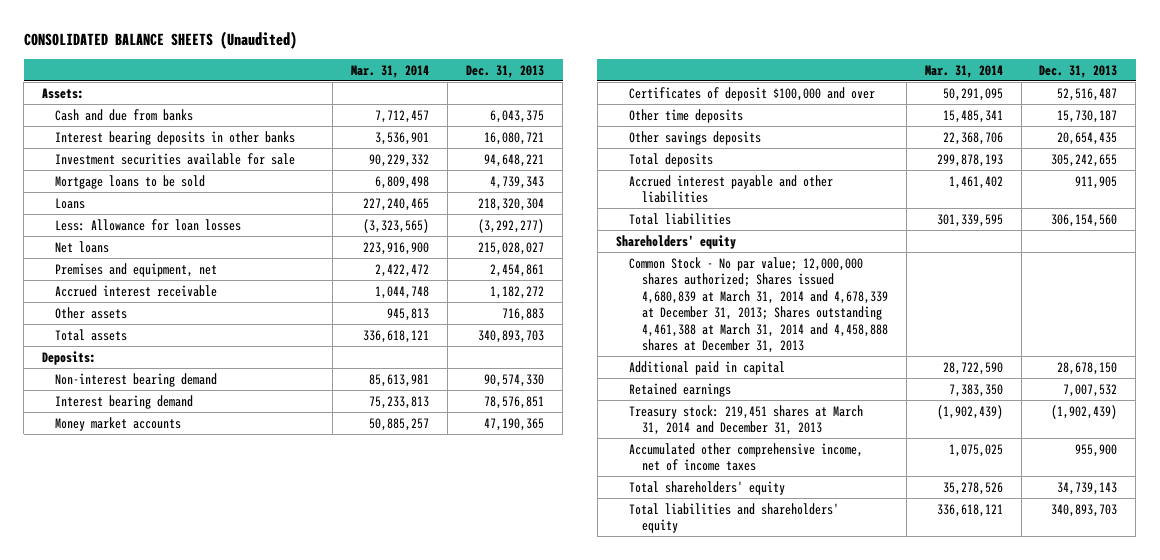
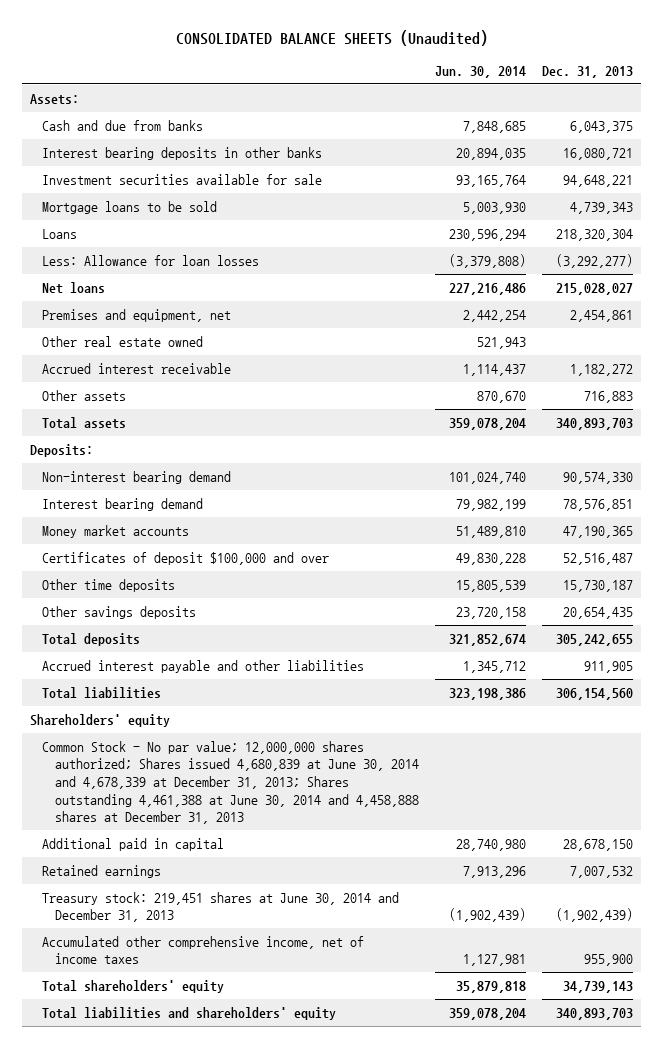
[351,64,430,78] Mar. 31, 2014 -> none
none -> [435,66,527,79] Jun. 30, 2014
none -> [42,335,204,347] Other real estate owned
[628,256,888,354] Common Stock - No par value; 12,000,000 shares authorized; Shares issued 4,680,839 at March 31, 2014 and 4,678,339 at December 31, 2013; Shares outstanding 4,461,388 at March 31, 2014 and 4,458,888 shares at December 31, 2013 -> [42,740,419,825] Common Stock - No par value; 12,000,000 shares authorized; Shares issued 4,680,839 at June 30, 2014 and 4,678,339 at December 31, 2013; Shares outstanding 4,461,388 at June 30, 2014 and 4,458,888 shares at December 31, 2013
[628,404,863,436] Treasury stock: 219,451 shares at March 31, 2014 and December 31, 2013 -> [42,891,400,923] Treasury stock: 219,451 shares at June 30, 2014 and December 31, 2013

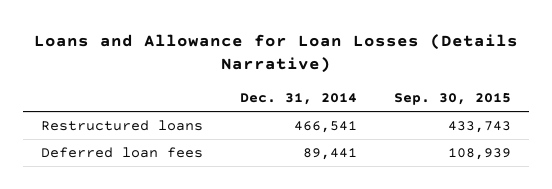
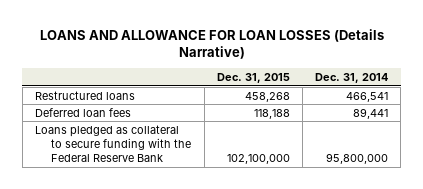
[33,33,518,74] Loans and Allowance for Loan Losses (Details Narrative) -> [39,28,384,60] LOANS AND ALLOWANCE FOR LOAN LOSSES (Details Narrative)
[393,93,511,106] Sep. 30, 2015 -> none
none -> [216,73,290,84] Dec. 31, 2015
none -> [35,124,192,163] Loans pledged as collateral to secure funding with the Federal Reserve Bank

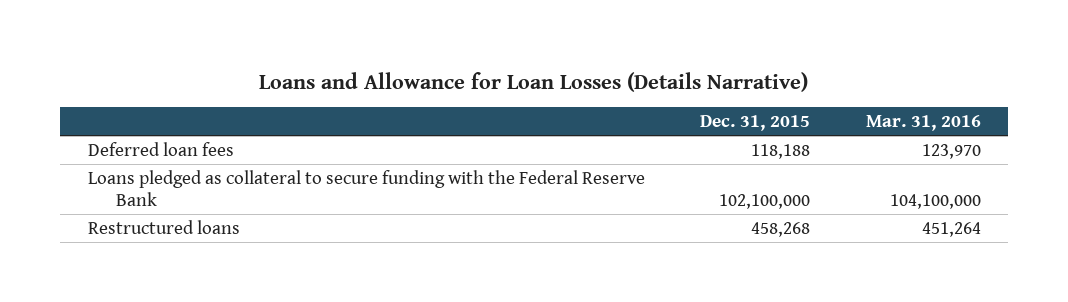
[39,28,384,60] LOANS AND ALLOWANCE FOR LOAN LOSSES (Details Narrative) -> [259,71,809,92] Loans and Allowance for Loan Losses (Details Narrative)
[315,73,389,84] Dec. 31, 2014 -> none
none -> [865,115,981,132] Mar. 31, 2016
[35,90,136,100] Restructured loans -> [87,219,240,234] Restructured loans

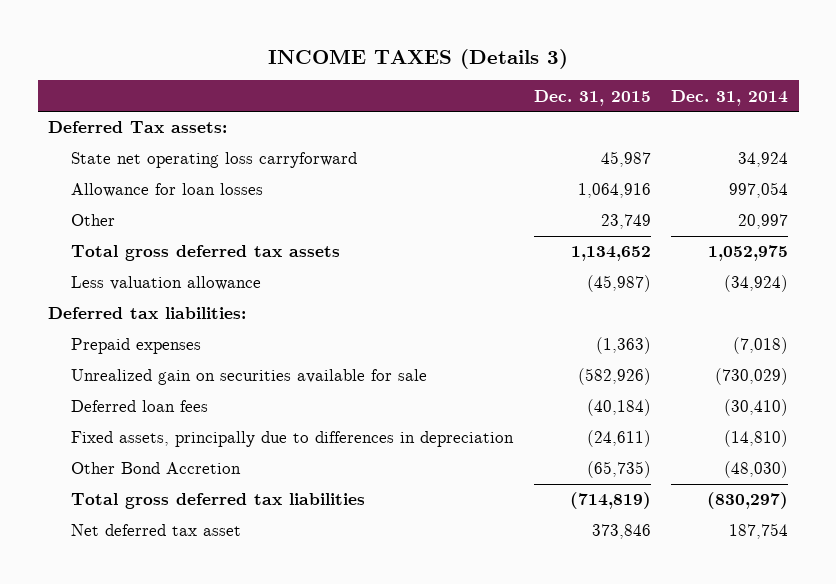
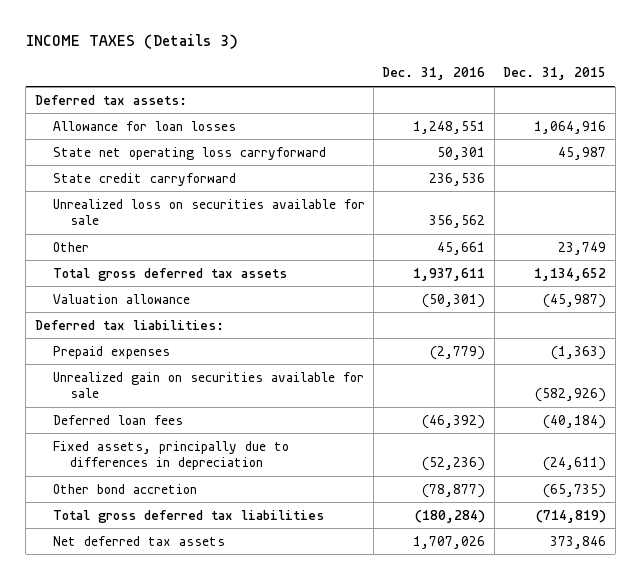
[671,89,789,106] Dec. 31, 2014 -> none
none -> [382,67,486,81] Dec. 31, 2016
[47,121,227,134] Deferred Tax assets: -> [34,94,187,105] Deferred tax assets:
[71,152,358,169] State net operating loss carryforward -> [52,146,326,160] State net operating loss carryforward
none -> [52,172,236,186] State credit carryforward
none -> [52,198,365,226] Unrealized loss on securities available for sale
[71,276,262,291] Less valuation allowance -> [52,293,190,304] Valuation allowance
[71,462,242,475] Other Bond Accretion -> [52,483,197,494] Other bond accretion
[71,524,242,537] Net deferred tax asset -> [52,535,225,546] Net deferred tax assets

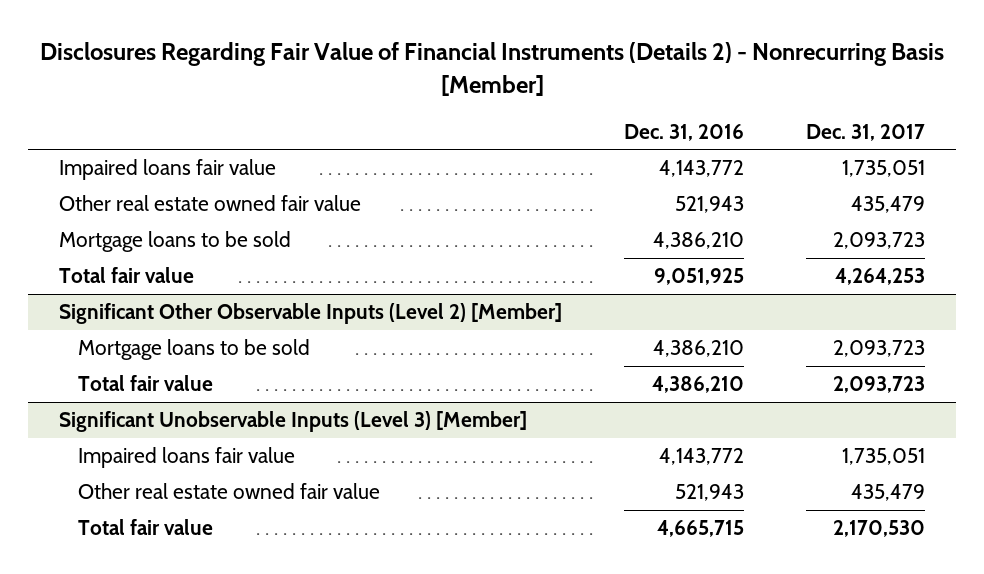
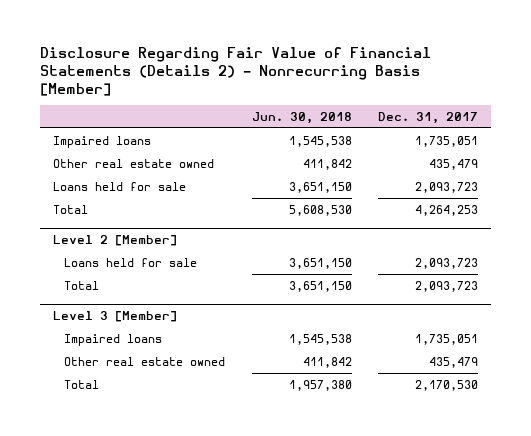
[40,42,945,96] Disclosures Regarding Fair Value of Financial Instruments (Details 2) - Nonrecurring Basis [Member] -> [39,46,431,96] Disclosure Regarding Fair Value of Financial Statements (Details 2) - Nonrecurring Basis [Member]
[624,123,745,141] Dec. 31, 2016 -> none
none -> [251,111,352,124] Jun. 30, 2018
[59,159,277,181] Impaired loans fair value -> [52,135,151,148] Impaired loans
[59,195,362,212] Other real estate owned fair value -> [52,158,214,168] Other real estate owned
[59,231,292,253] Mortgage loans to be sold -> [52,181,186,191] Loans held for sale
[59,267,195,284] Total fair value -> [52,204,88,214] Total
[59,303,563,325] Significant Other Observable Inputs (Level 2) [Member] -> [52,235,177,247] Level 2 [Member]
[78,339,311,361] Mortgage loans to be sold -> [64,257,198,267] Loans held for sale
[78,375,214,392] Total fair value -> [64,280,100,290] Total
[59,411,528,433] Significant Unobservable Inputs (Level 3) [Member] -> [52,311,177,323] Level 3 [Member]
[78,447,296,469] Impaired loans fair value -> [64,333,163,346] Impaired loans
[78,483,381,500] Other real estate owned fair value -> [64,356,226,366] Other real estate owned
[78,519,214,536] Total fair value -> [64,379,100,389] Total

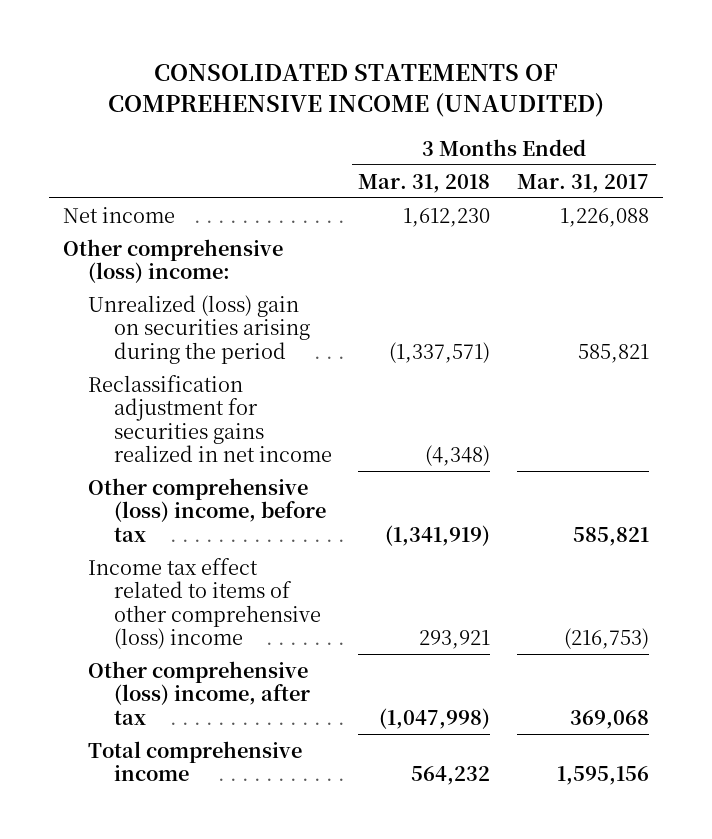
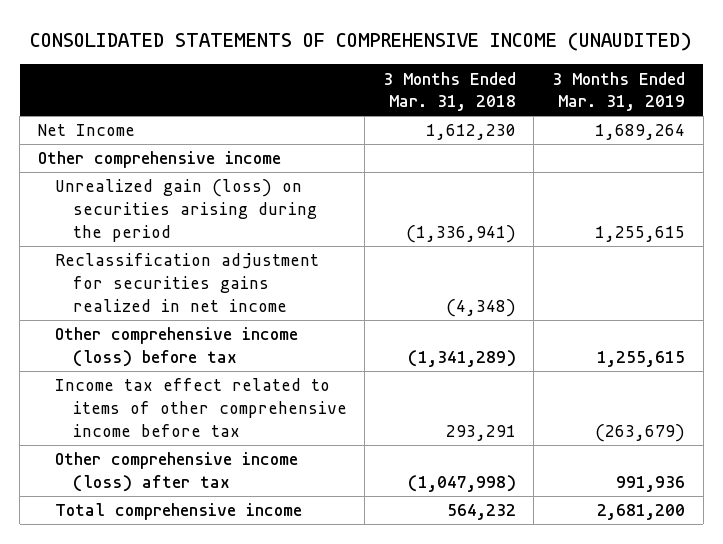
[517,173,650,193] Mar. 31, 2017 -> none
none -> [551,71,685,112] 3 Months Ended Mar. 31, 2019
[62,206,175,223] Net income -> [37,124,135,137] Net Income
[62,238,283,284] Other comprehensive (loss) income: -> [37,151,281,169] Other comprehensive income
[88,294,310,364] Unrealized (loss) gain on securities arising during the period -> [55,179,317,242] Unrealized gain (loss) on securities arising during the period
[389,341,491,363] (1,337,571) -> [405,224,516,243] (1,336,941)
[88,477,326,542] Other comprehensive (loss) income, before tax -> [55,327,299,367] Other comprehensive income (loss) before tax
[385,524,491,546] (1,341,919) -> [407,349,516,367] (1,341,289)
[88,557,321,649] Income tax effect related to items of other comprehensive (loss) income -> [55,378,347,437] Income tax effect related to items of other comprehensive income before tax
[419,629,491,649] 293,921 -> [445,424,516,441] 293,291
[88,660,310,725] Other comprehensive (loss) income, after tax -> [55,452,299,492] Other comprehensive income (loss) after tax

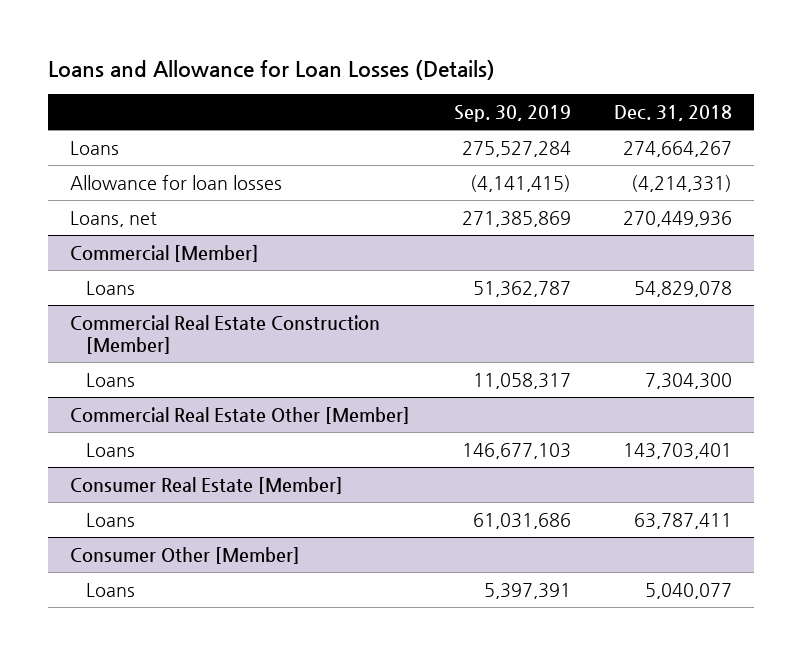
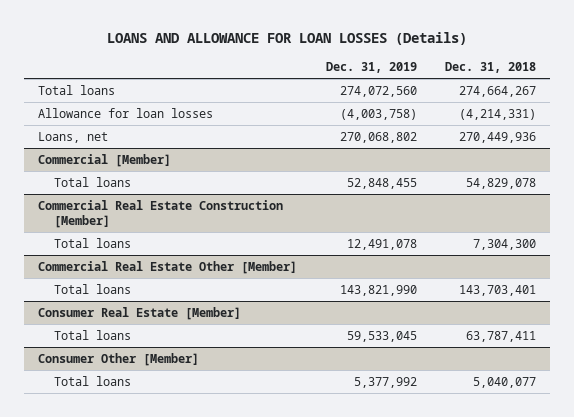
[47,60,495,81] Loans and Allowance for Loan Losses (Details) -> [107,32,468,46] LOANS AND ALLOWANCE FOR LOAN LOSSES (Details)
[453,105,571,123] Sep. 30, 2019 -> none
none -> [325,62,417,74] Dec. 31, 2019
[69,140,119,155] Loans -> [38,84,116,95] Total loans
[85,280,135,295] Loans -> [54,176,132,187] Total loans
[85,372,135,387] Loans -> [54,237,132,248] Total loans
[85,442,135,457] Loans -> [54,283,132,294] Total loans
[85,512,135,527] Loans -> [54,329,132,340] Total loans
[85,582,135,597] Loans -> [54,375,132,386] Total loans

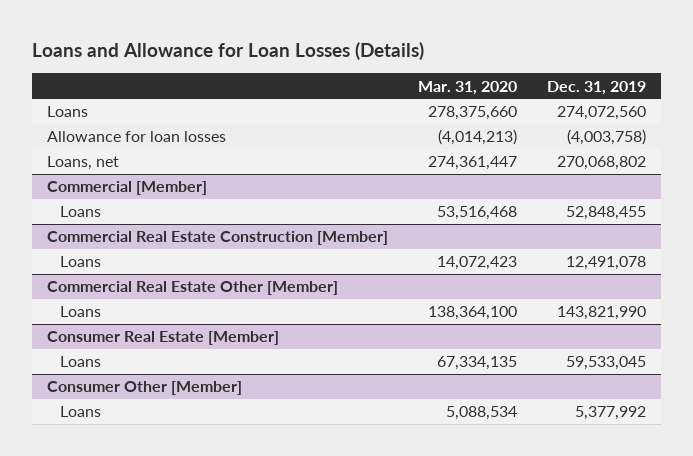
[107,32,468,46] LOANS AND ALLOWANCE FOR LOAN LOSSES (Details) -> [32,42,425,61] Loans and Allowance for Loan Losses (Details)
[444,62,536,74] Dec. 31, 2018 -> none
none -> [418,80,518,95] Mar. 31, 2020
[38,84,116,95] Total loans -> [47,106,89,118] Loans
[54,176,132,187] Total loans -> [59,206,101,218] Loans
[54,237,132,248] Total loans -> [59,256,101,268] Loans
[54,283,132,294] Total loans -> [59,306,101,318] Loans
[54,329,132,340] Total loans -> [59,356,101,368] Loans
[54,375,132,386] Total loans -> [59,406,101,418] Loans

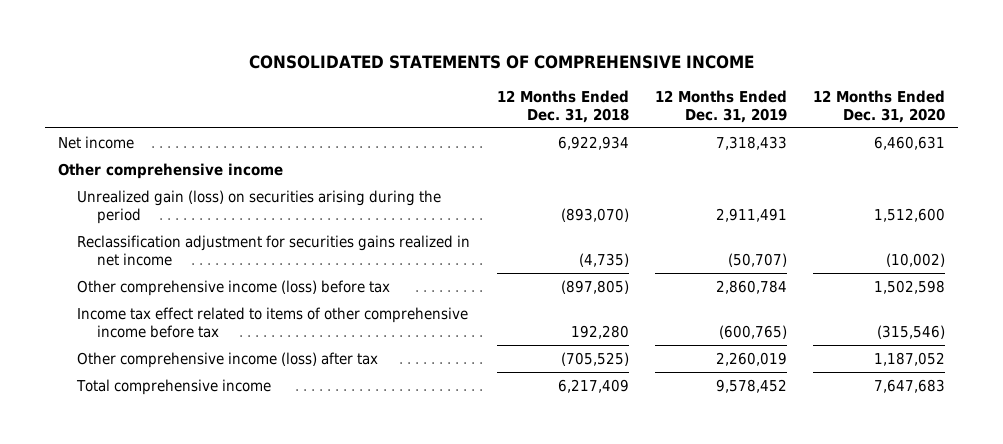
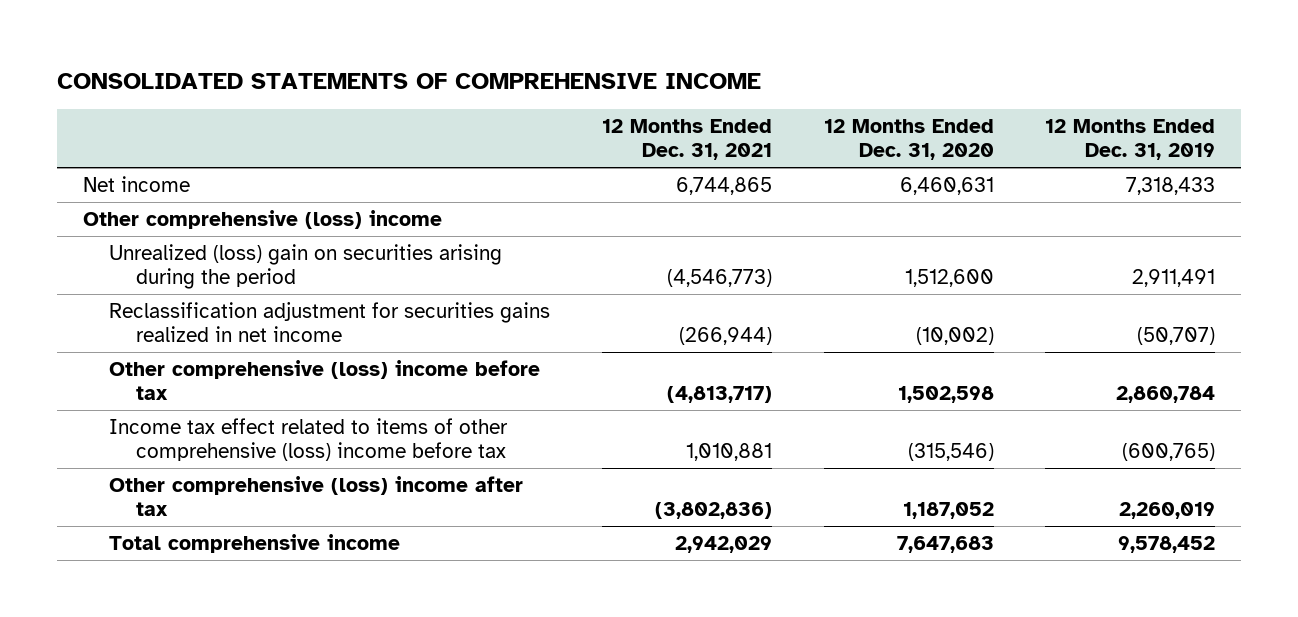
[496,89,629,123] 12 Months Ended Dec. 31, 2018 -> none
none -> [601,119,772,161] 12 Months Ended Dec. 31, 2021
[58,162,284,179] Other comprehensive income -> [82,209,442,229] Other comprehensive (loss) income
[77,189,442,225] Unrealized gain (loss) on securities arising during the period -> [109,243,503,289] Unrealized (loss) gain on securities arising during the period
[77,279,391,296] Other comprehensive income (loss) before tax -> [109,359,541,400] Other comprehensive (loss) income before tax
[77,306,469,339] Income tax effect related to items of other comprehensive income before tax -> [109,417,509,461] Income tax effect related to items of other comprehensive (loss) income before tax
[77,351,379,368] Other comprehensive income (loss) after tax -> [109,475,524,516] Other comprehensive (loss) income after tax

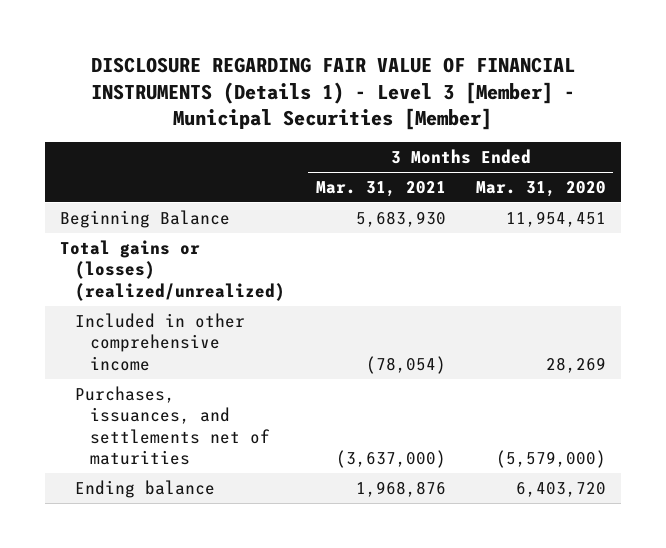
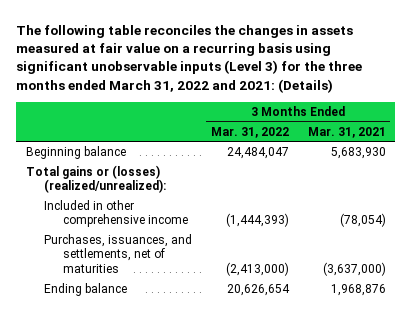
[91,56,576,131] DISCLOSURE REGARDING FAIR VALUE OF FINANCIAL INSTRUMENTS (Details 1) - Level 3 [Member] - Municipal Securities [Member] -> [16,24,363,93] The following table reconciles the changes in assets measured at fair value on a recurring basis using significant unobservable inputs (Level 3) for the three months ended March 31, 2022 and 2021: (Details)
[475,180,606,197] Mar. 31, 2020 -> none
none -> [211,126,290,138] Mar. 31, 2022
[60,209,231,228] Beginning Balance -> [25,146,126,160] Beginning balance
[60,239,286,301] Total gains or (losses) (realized/unrealized) -> [25,165,167,194] Total gains or (losses) (realized/unrealized):
[75,385,271,466] Purchases, issuances, and settlements net of maturities -> [44,234,193,273] Purchases, issuances, and settlements, net of maturities

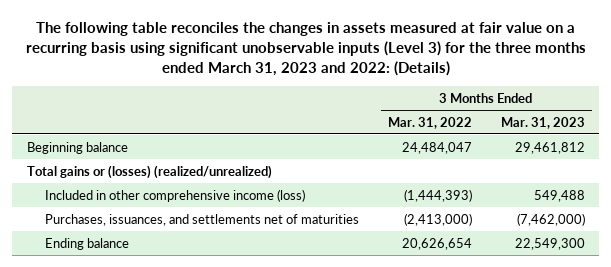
[16,24,363,93] The following table reconciles the changes in assets measured at fair value on a recurring basis using significant unobservable inputs (Level 3) for the three months ended March 31, 2022 and 2021: (Details) -> [25,21,586,77] The following table reconciles the changes in assets measured at fair value on a recurring basis using significant unobservable inputs (Level 3) for the three months ended March 31, 2023 and 2022: (Details)
[307,126,386,138] Mar. 31, 2021 -> none
none -> [500,116,585,129] Mar. 31, 2023
[25,165,167,194] Total gains or (losses) (realized/unrealized): -> [26,164,272,179] Total gains or (losses) (realized/unrealized)
[44,200,189,228] Included in other comprehensive income -> [45,188,306,202] Included in other comprehensive income (loss)
[44,234,193,273] Purchases, issuances, and settlements, net of maturities -> [45,213,360,226] Purchases, issuances, and settlements net of maturities

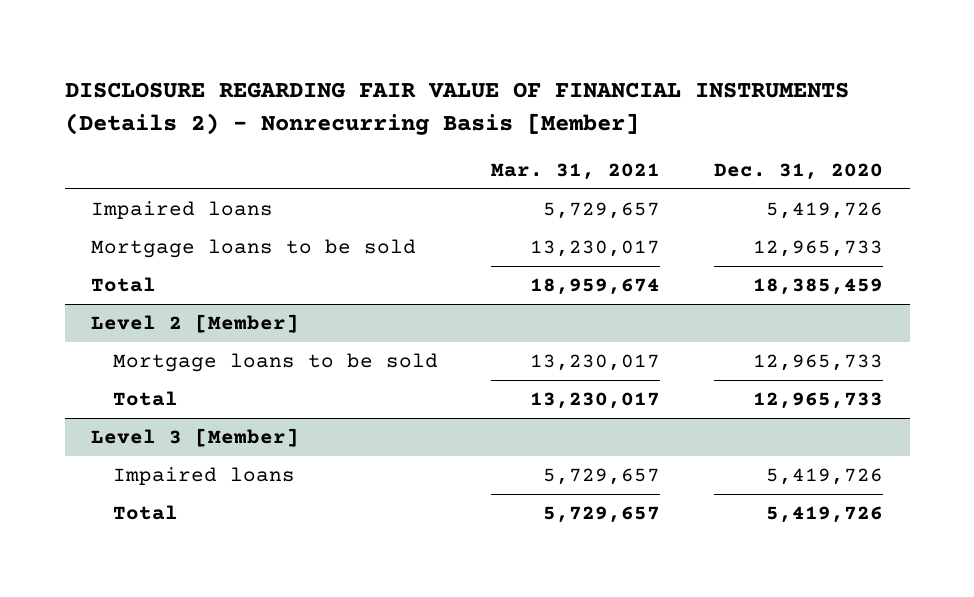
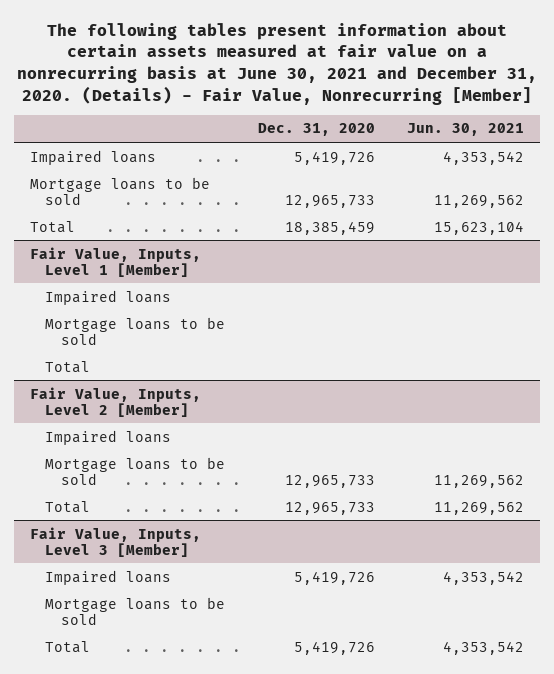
[64,82,849,135] DISCLOSURE REGARDING FAIR VALUE OF FINANCIAL INSTRUMENTS (Details 2) - Nonrecurring Basis [Member] -> [16,22,537,105] The following tables present information about certain assets measured at fair value on a nonrecurring basis at June 30, 2021 and December 31, 2020. (Details) - Fair Value, Nonrecurring [Member]
[491,162,661,180] Mar. 31, 2021 -> none
none -> [406,123,524,137] Jun. 30, 2021
[91,314,300,334] Level 2 [Member] -> [29,246,201,277] Fair Value, Inputs, Level 1 [Member]
none -> [45,289,172,305] Impaired loans
none -> [45,316,226,345] Mortgage loans to be sold
none -> [45,360,91,373] Total
none -> [29,386,201,417] Fair Value, Inputs, Level 2 [Member]
none -> [45,429,172,445] Impaired loans
[91,428,300,448] Level 3 [Member] -> [29,526,201,557] Fair Value, Inputs, Level 3 [Member]
none -> [45,596,226,625] Mortgage loans to be sold

